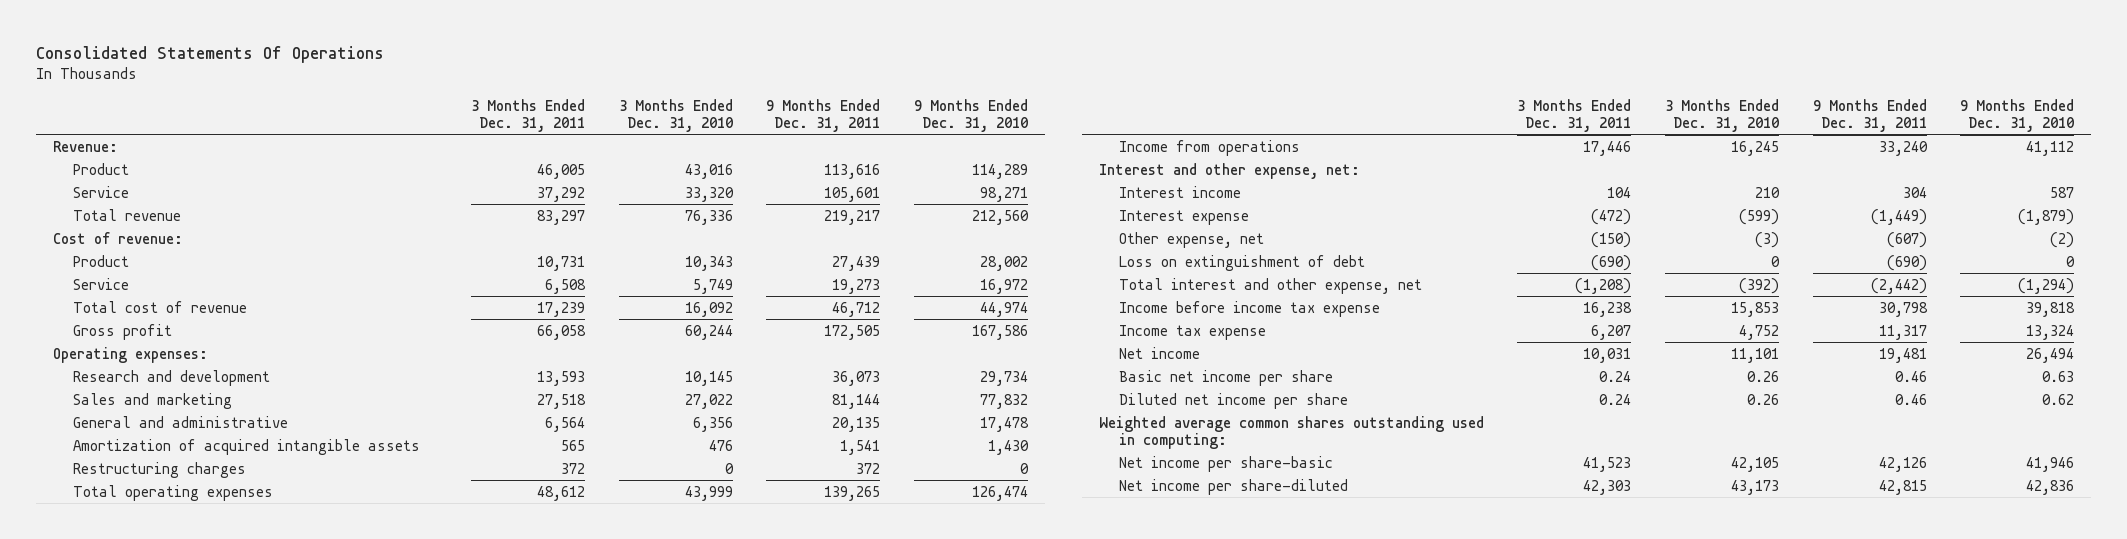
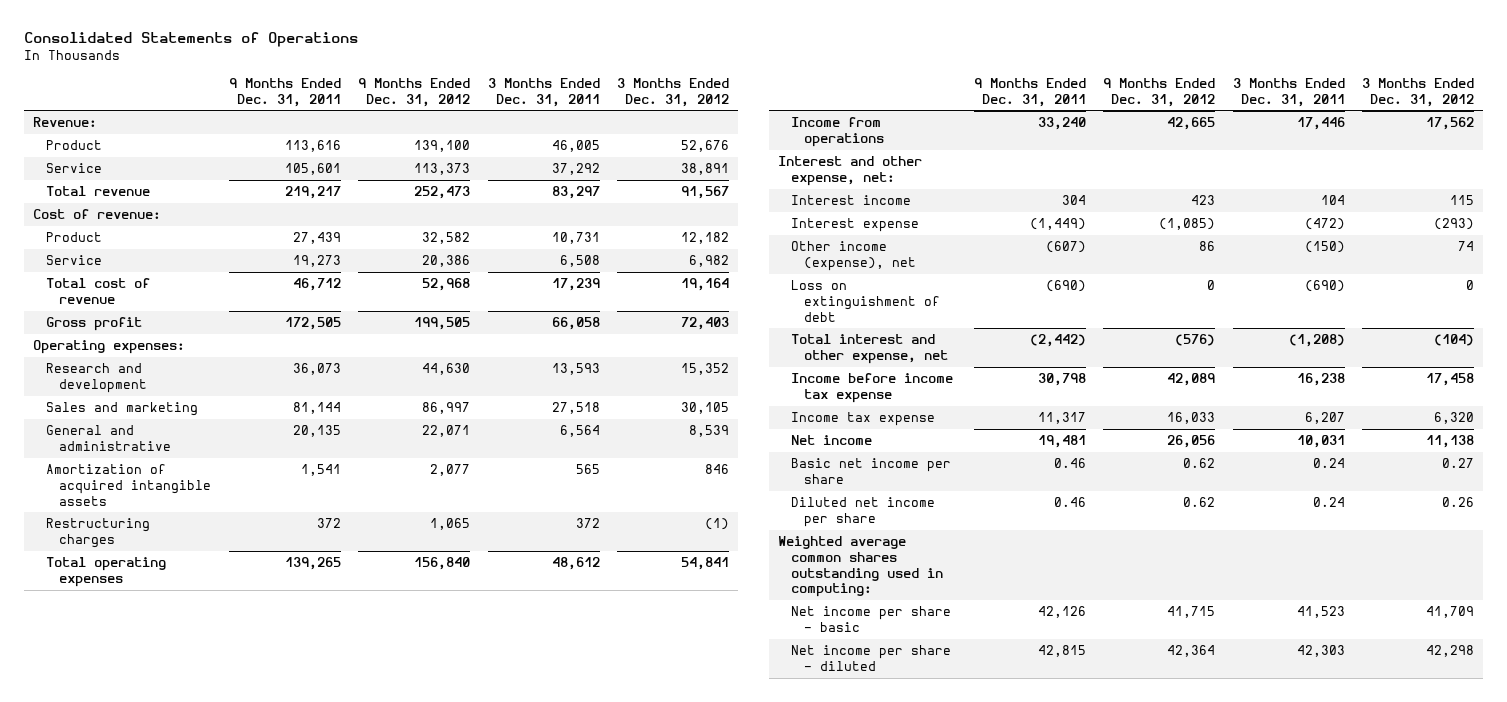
[35,45,384,63] Consolidated Statements Of Operations -> [23,32,358,48] Consolidated Statements of Operations
[618,98,733,132] 3 Months Ended Dec. 31, 2010 -> none
[914,98,1029,132] 9 Months Ended Dec. 31, 2010 -> none
none -> [358,77,471,107] 9 Months Ended Dec. 31, 2012
none -> [617,77,730,107] 3 Months Ended Dec. 31, 2012
[1119,231,1265,248] Other expense, net -> [790,241,917,271] Other income (expense), net
[1119,455,1334,472] Net income per share-basic -> [790,606,951,632] Net income per share - basic
[1119,478,1349,495] Net income per share-diluted -> [790,645,951,671] Net income per share - diluted

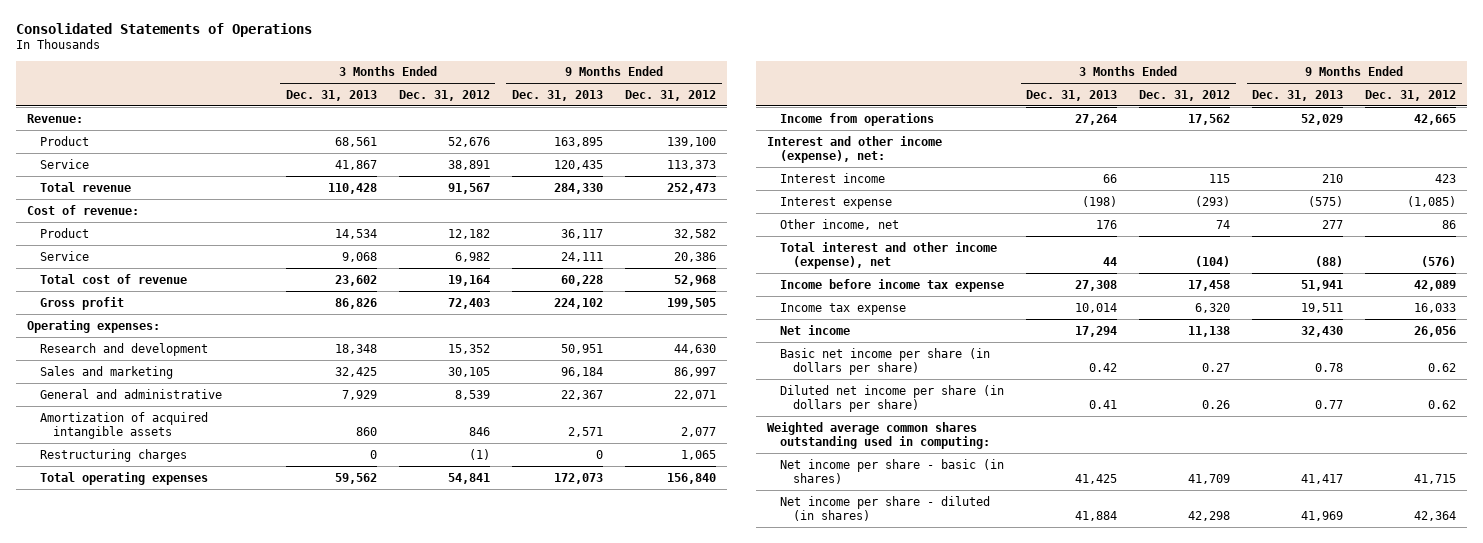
[228,77,341,107] 9 Months Ended Dec. 31, 2011 -> none
[487,77,600,107] 3 Months Ended Dec. 31, 2011 -> none
none -> [285,89,377,101] Dec. 31, 2013
none -> [512,89,604,101] Dec. 31, 2013
[777,156,922,186] Interest and other expense, net: -> [766,135,942,164] Interest and other income (expense), net:
[790,280,941,322] Loss on extinguishment of debt -> none
[790,241,917,271] Other income (expense), net -> [780,218,900,230] Other income, net
[790,334,949,364] Total interest and other expense, net -> [780,241,998,270] Total interest and other income (expense), net
[790,458,951,484] Basic net income per share -> [780,347,991,376] Basic net income per share (in dollars per share)
[790,497,935,527] Diluted net income per share -> [780,384,1005,413] Diluted net income per share (in dollars per share)
[790,606,951,632] Net income per share - basic -> [780,458,1005,485] Net income per share - basic (in shares)
[790,645,951,671] Net income per share - diluted -> [780,495,991,522] Net income per share - diluted (in shares)

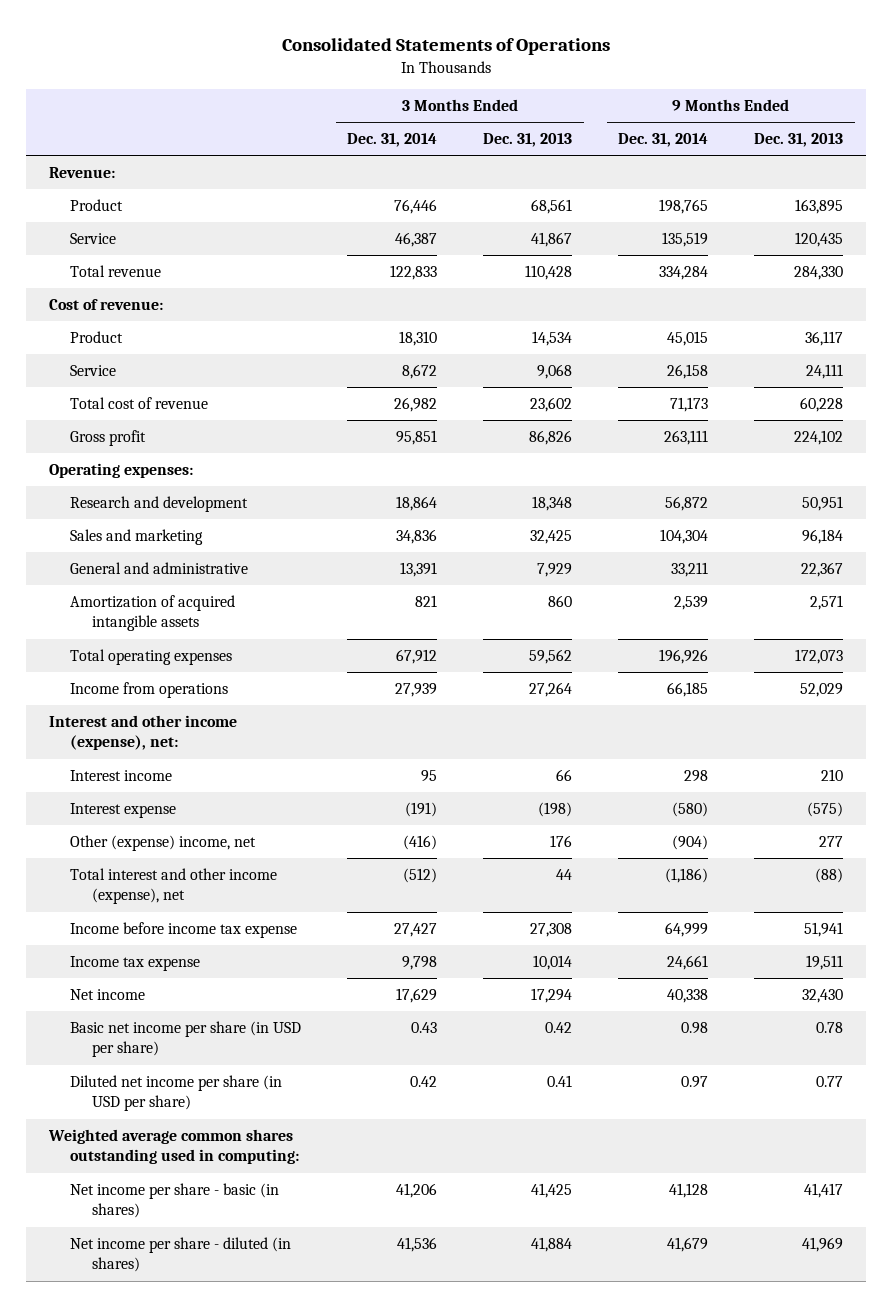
[398,89,490,101] Dec. 31, 2012 -> none
[625,89,717,101] Dec. 31, 2012 -> none
none -> [347,133,438,148] Dec. 31, 2014
none -> [618,133,709,148] Dec. 31, 2014
[39,448,187,462] Restructuring charges -> none
[780,218,900,230] Other income, net -> [70,835,257,852] Other (expense) income, net
[780,347,991,376] Basic net income per share (in dollars per share) -> [70,1021,302,1058] Basic net income per share (in USD per share)
[780,384,1005,413] Diluted net income per share (in dollars per share) -> [70,1075,283,1112] Diluted net income per share (in USD per share)

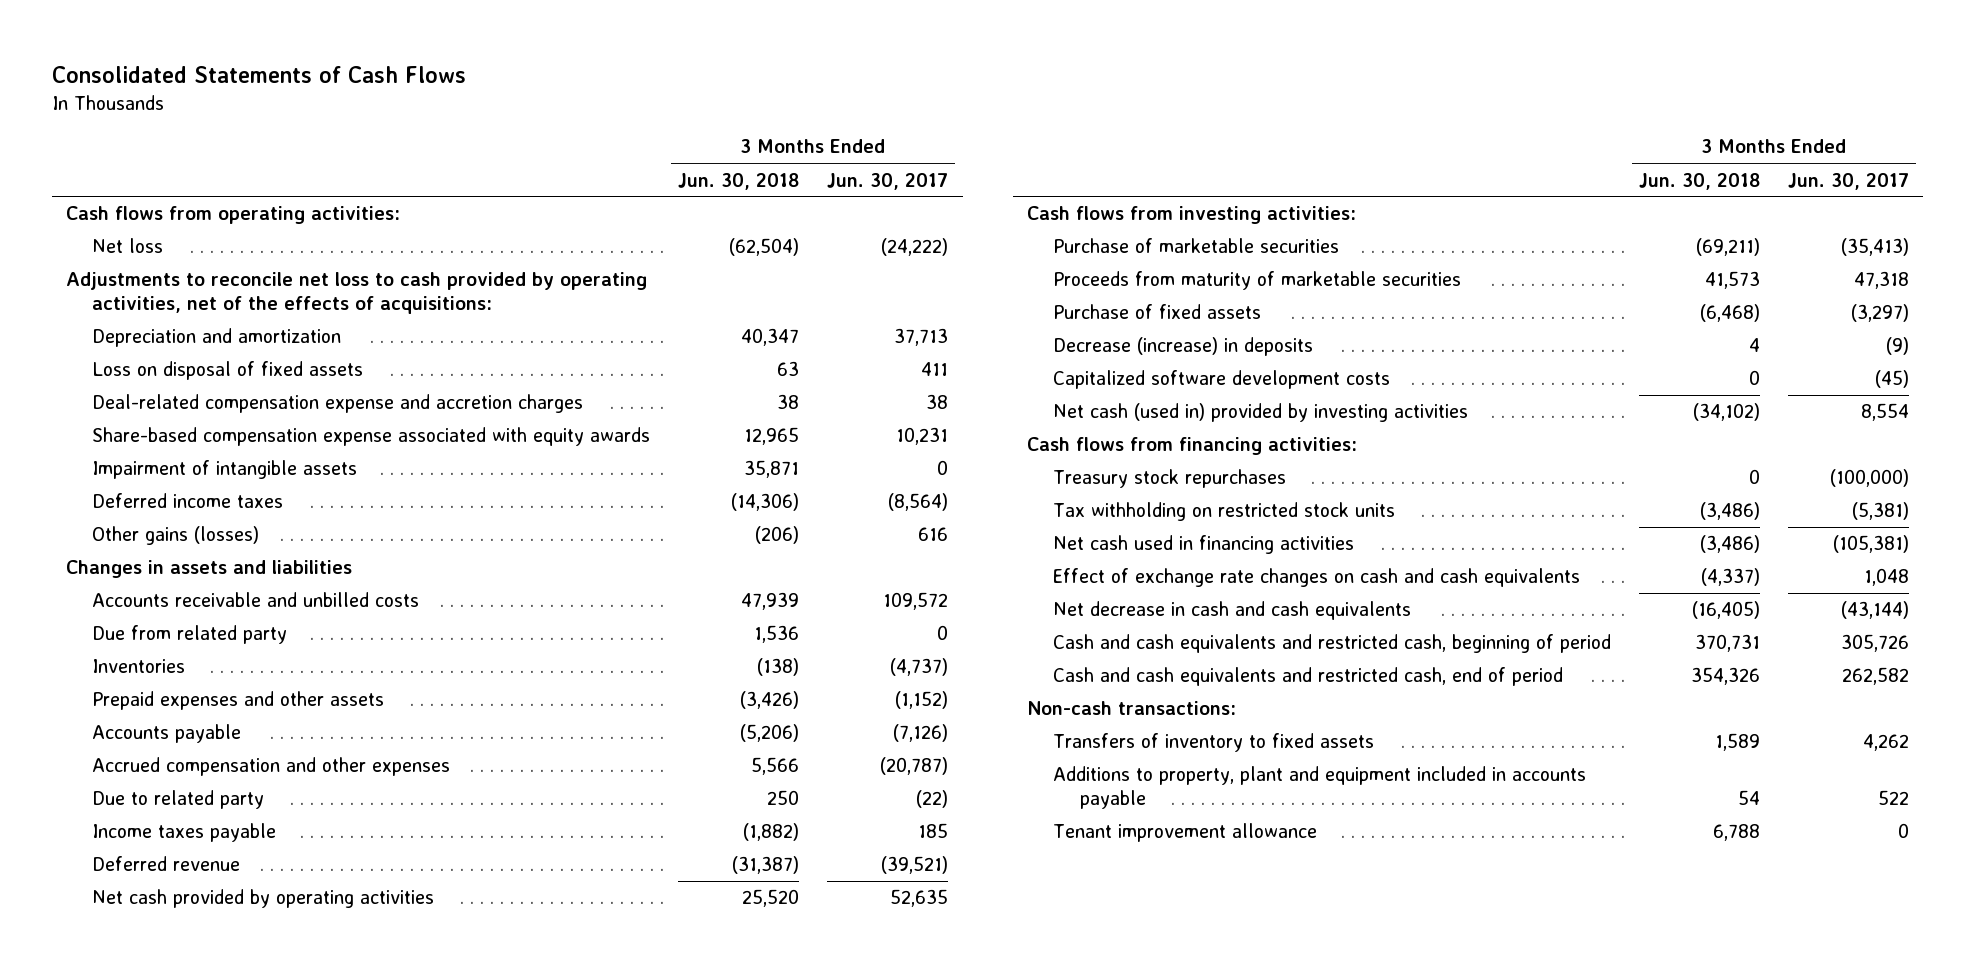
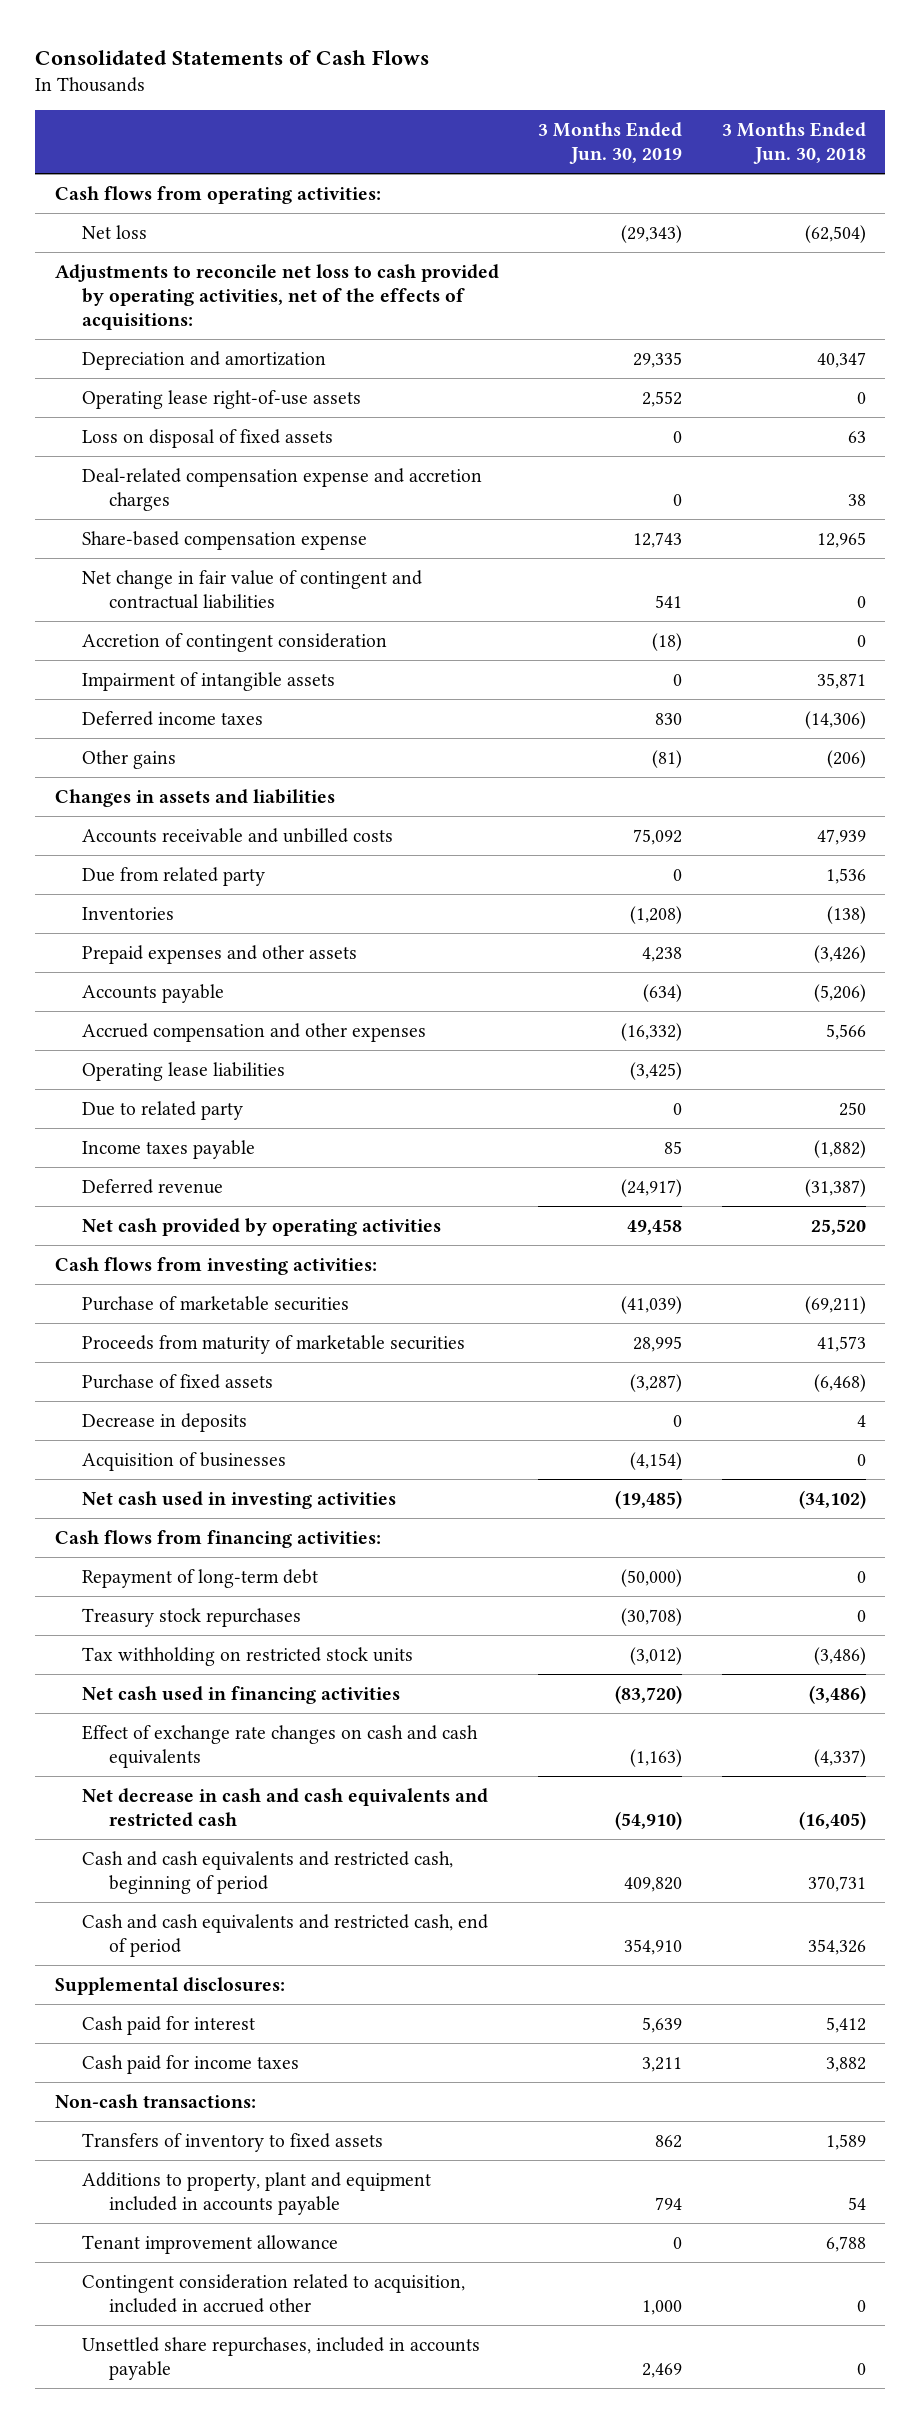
[827,172,949,190] Jun. 30, 2017 -> none
none -> [538,122,683,164] 3 Months Ended Jun. 30, 2019
none -> [81,389,361,409] Operating lease right-of-use assets
[92,427,651,447] Share-based compensation expense associated with equity awards -> [81,530,367,550] Share-based compensation expense
none -> [81,569,422,609] Net change in fair value of contingent and contractual liabilities
none -> [81,632,387,652] Accretion of contingent consideration
[92,526,260,546] Other gains (losses) -> [81,749,176,769] Other gains
none -> [81,1061,285,1081] Operating lease liabilities
[1053,370,1391,390] Capitalized software development costs -> none
[1053,337,1314,357] Decrease (increase) in deposits -> [81,1412,247,1432] Decrease in deposits
none -> [81,1451,286,1471] Acquisition of businesses
[1053,403,1469,423] Net cash (used in) provided by investing activities -> [81,1490,396,1509] Net cash used in investing activities
none -> [81,1568,318,1588] Repayment of long-term debt
[1053,601,1412,621] Net decrease in cash and cash equivalents -> [81,1787,488,1827] Net decrease in cash and cash equivalents and restricted cash
none -> [54,1976,285,1995] Supplemental disclosures:
none -> [81,2015,255,2035] Cash paid for interest
none -> [81,2054,299,2074] Cash paid for income taxes
none -> [81,2273,465,2313] Contingent consideration related to acquisition, included in accrued other
none -> [81,2336,480,2380] Unsettled share repurchases, included in accounts payable

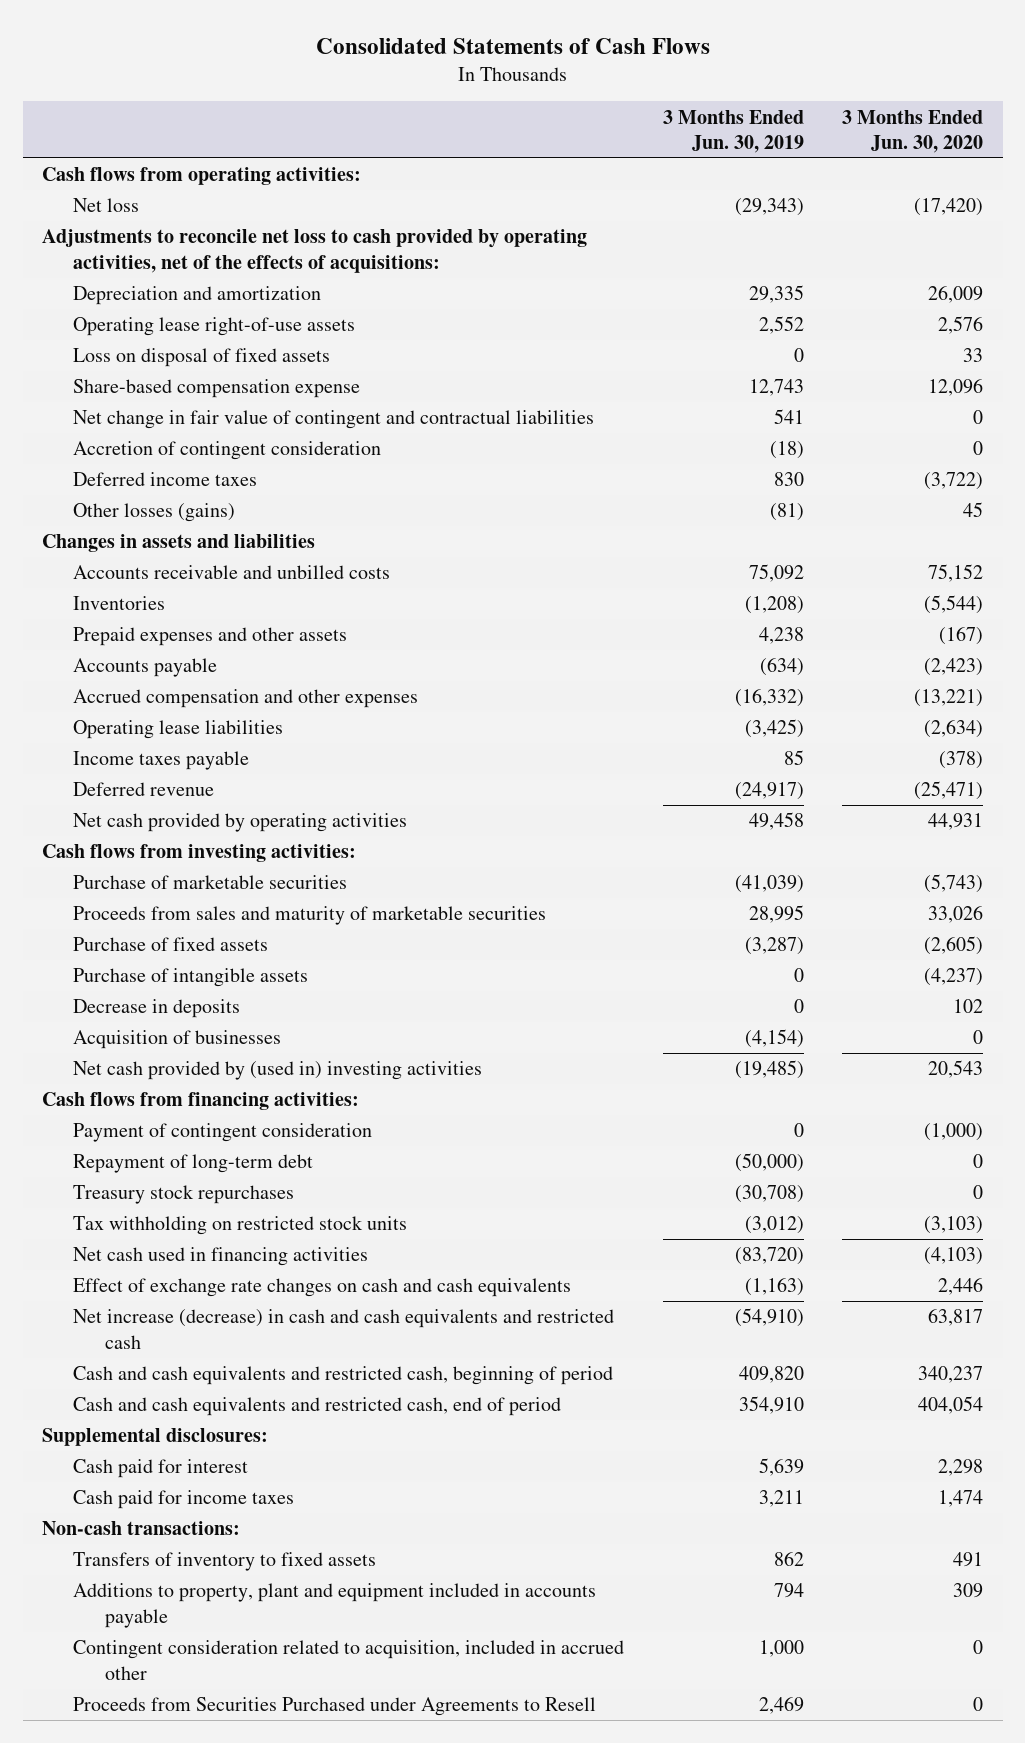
[721,122,866,164] 3 Months Ended Jun. 30, 2018 -> none
none -> [842,109,984,153] 3 Months Ended Jun. 30, 2020
[81,467,482,511] Deal-related compensation expense and accretion charges -> none
[81,671,335,691] Impairment of intangible assets -> none
[81,749,176,769] Other gains -> [73,503,236,523] Other losses (gains)
[81,866,265,886] Due from related party -> none
[81,1100,243,1120] Due to related party -> none
[81,1334,465,1354] Proceeds from maturity of marketable securities -> [73,906,547,926] Proceeds from sales and maturity of marketable securities
none -> [73,968,309,988] Purchase of intangible assets
[81,1490,396,1509] Net cash used in investing activities -> [73,1061,483,1081] Net cash provided by (used in) investing activities
none -> [73,1123,373,1143] Payment of contingent consideration
[81,1787,488,1827] Net decrease in cash and cash equivalents and restricted cash -> [73,1309,615,1349] Net increase (decrease) in cash and cash equivalents and restricted cash
[81,2234,338,2254] Tenant improvement allowance -> none
[81,2336,480,2380] Unsettled share repurchases, included in accounts payable -> [73,1697,597,1717] Proceeds from Securities Purchased under Agreements to Resell

